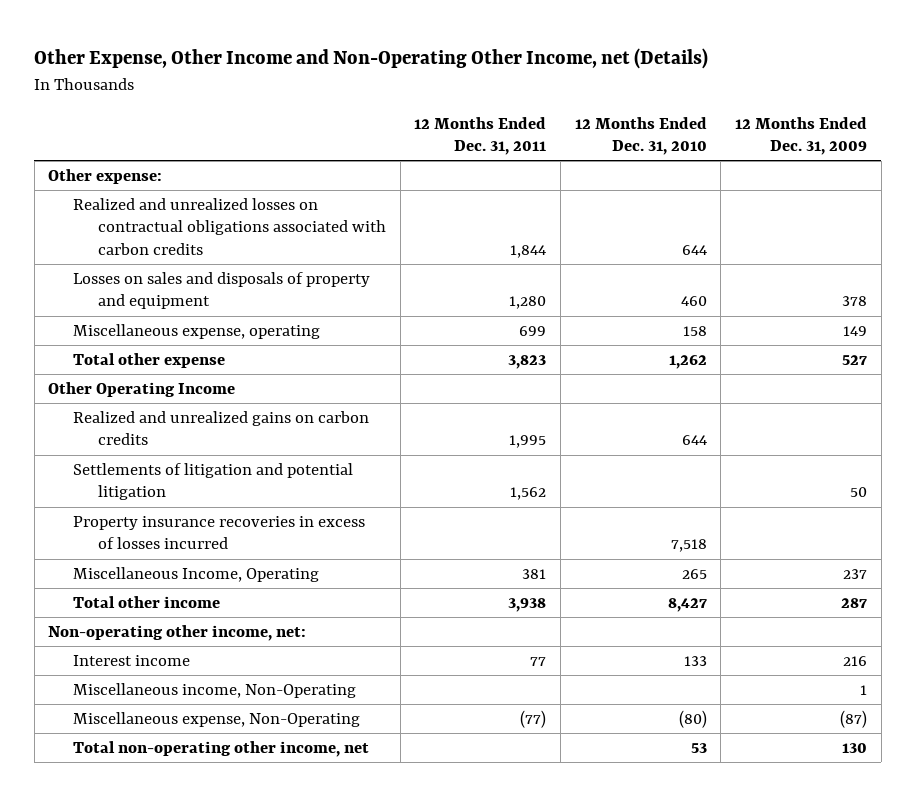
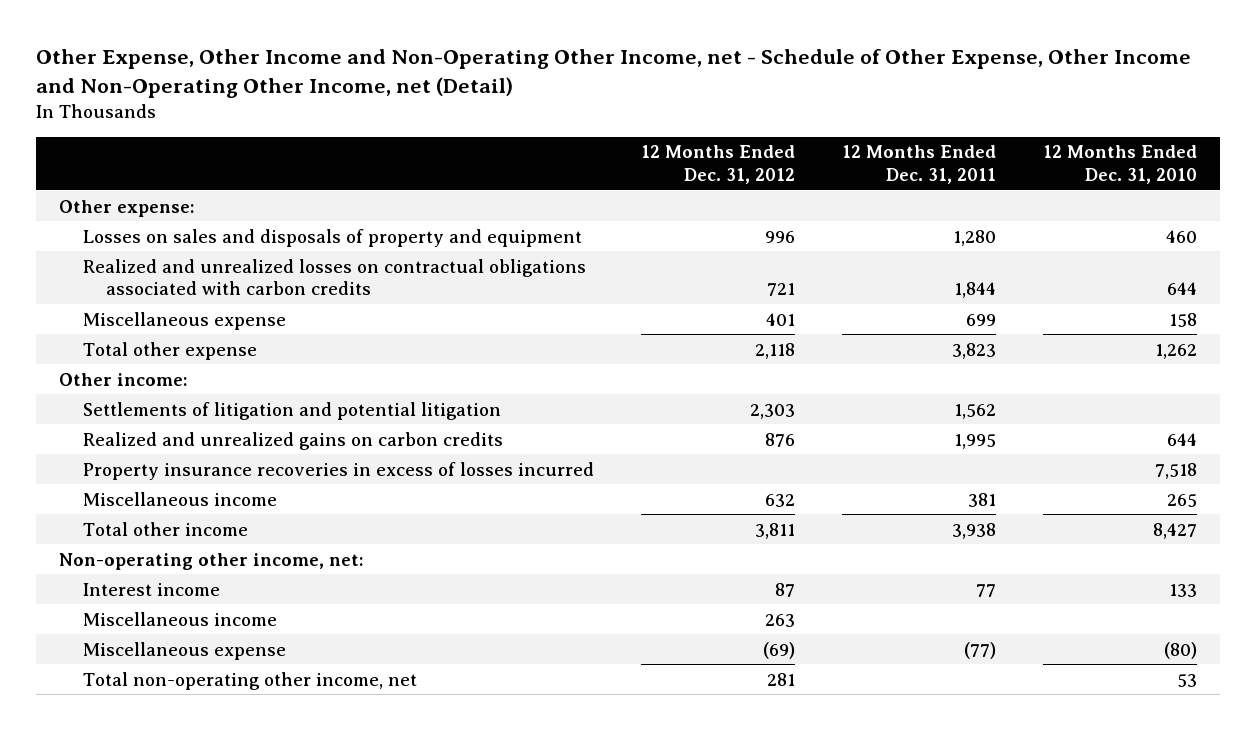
[34,47,709,69] Other Expense, Other Income and Non-Operating Other Income, net (Details) -> [35,49,1191,99] Other Expense, Other Income and Non-Operating Other Income, net - Schedule of Other Expense, Other Income and Non-Operating Other Income, net (Detail)
[734,116,867,156] 12 Months Ended Dec. 31, 2009 -> none
none -> [640,145,795,184] 12 Months Ended Dec. 31, 2012
[73,198,386,255] Realized and unrealized losses on contractual obligations associated with carbon credits -> [82,258,586,296] Realized and unrealized losses on contractual obligations associated with carbon credits
[73,324,321,340] Miscellaneous expense, operating -> [82,311,286,330] Miscellaneous expense
[48,382,236,398] Other Operating Income -> [59,372,189,386] Other income:
[73,411,370,446] Realized and unrealized gains on carbon credits -> [82,431,503,450] Realized and unrealized gains on carbon credits
[73,567,320,583] Miscellaneous Income, Operating -> [82,491,277,506] Miscellaneous income
[73,683,357,699] Miscellaneous income, Non-Operating -> [82,611,277,626] Miscellaneous income
[73,712,361,728] Miscellaneous expense, Non-Operating -> [82,641,286,660] Miscellaneous expense

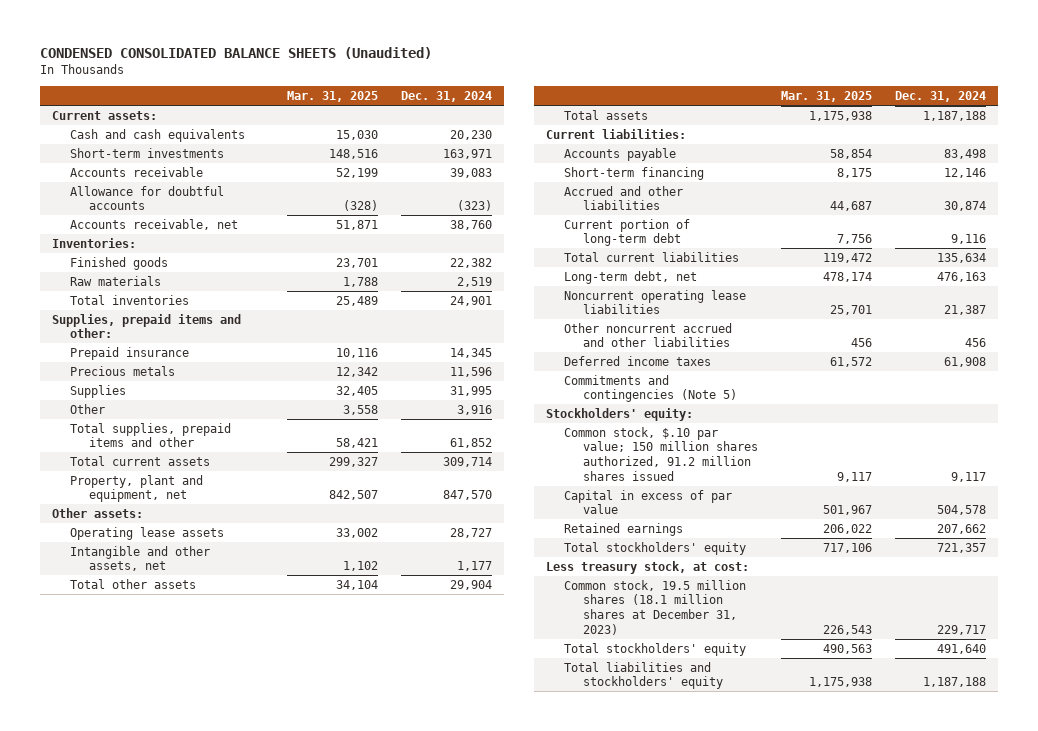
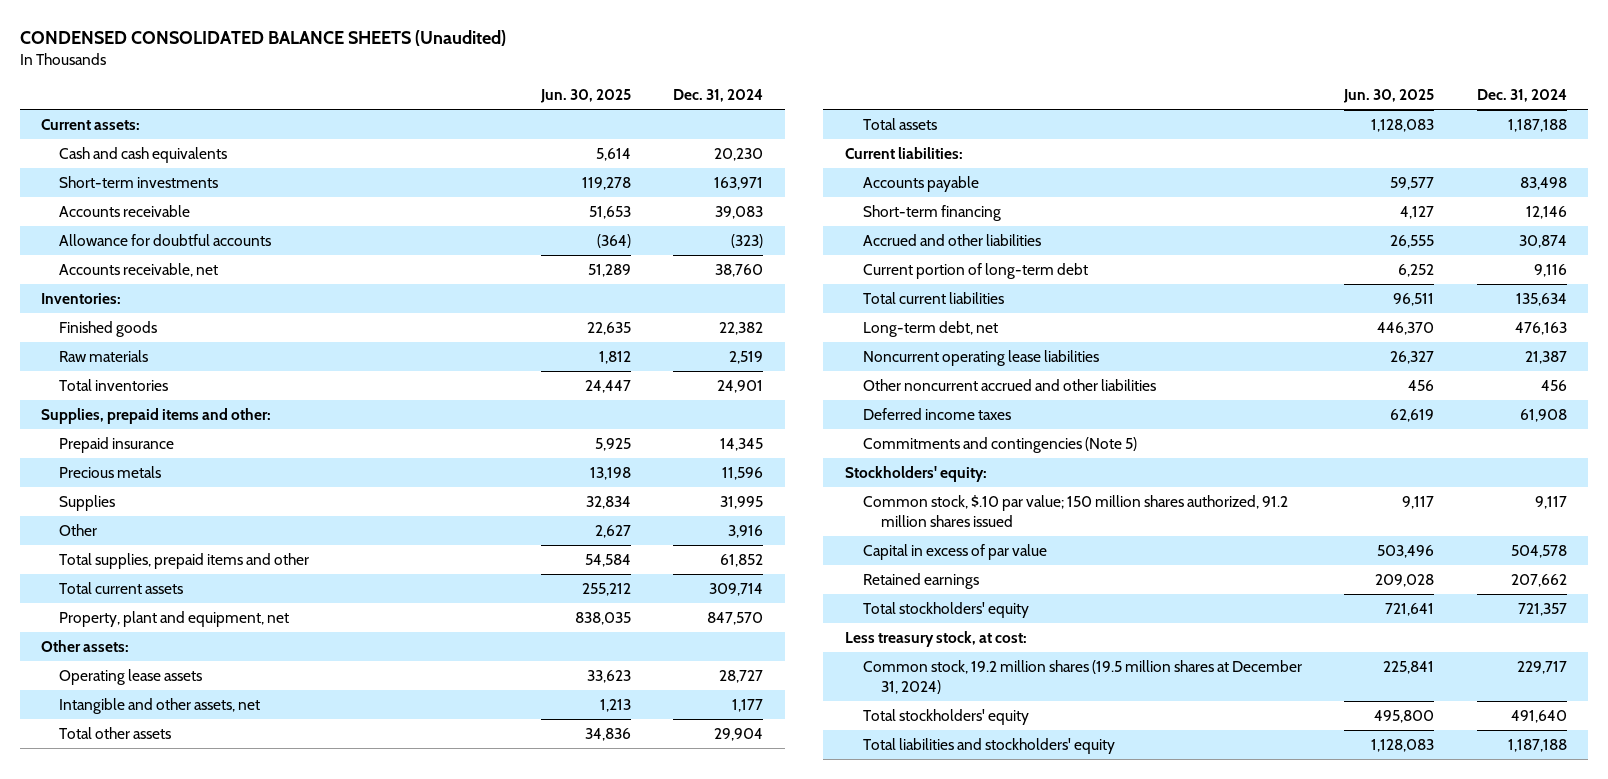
[287,91,379,103] Mar. 31, 2025 -> none
none -> [539,89,631,104] Jun. 30, 2025
[564,579,747,635] Common stock, 19.5 million shares (18.1 million shares at December 31, 2023) -> [862,659,1302,694] Common stock, 19.2 million shares (19.5 million shares at December 31, 2024)

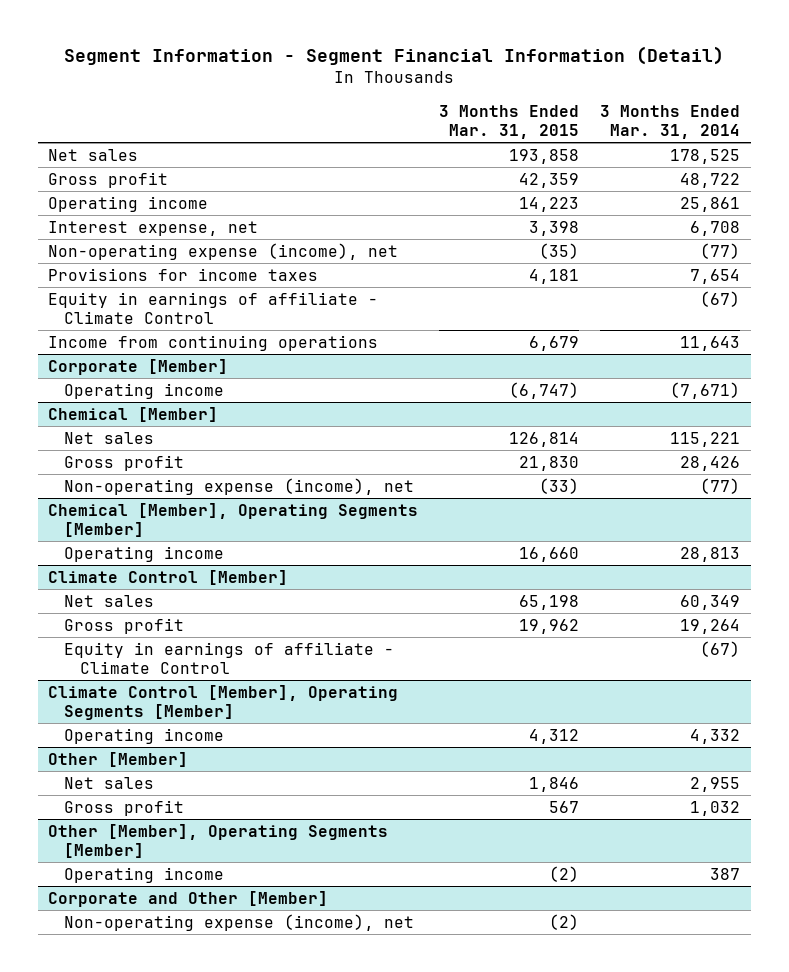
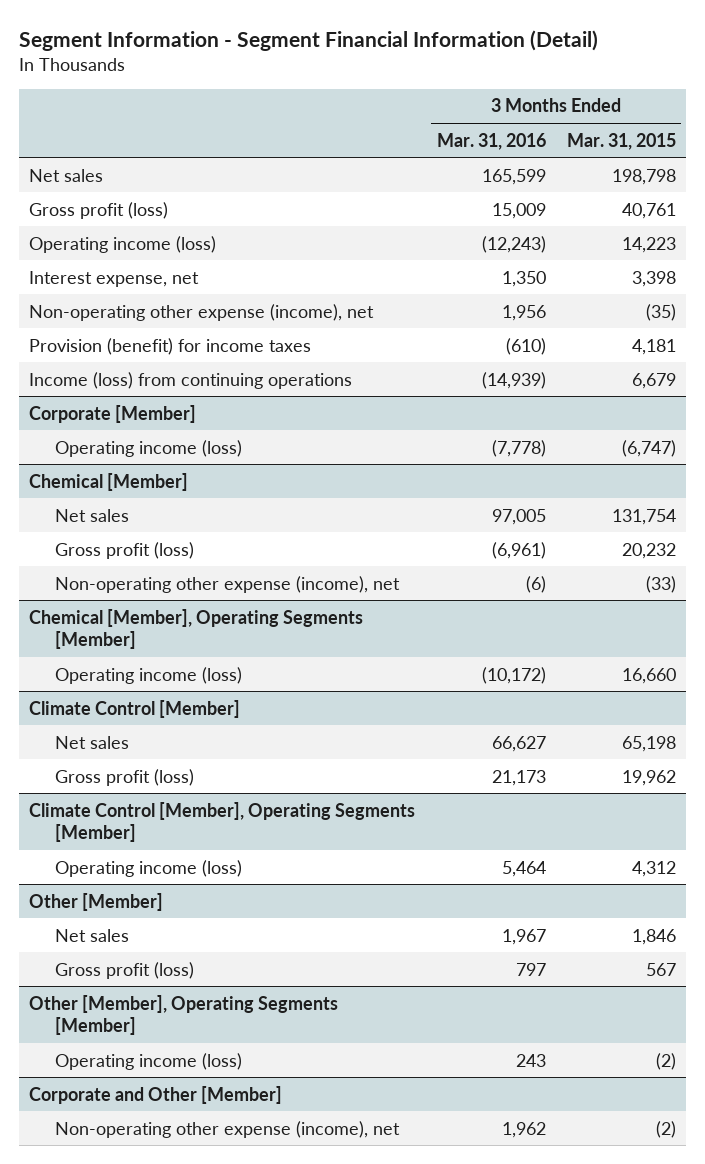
[600,104,741,139] 3 Months Ended Mar. 31, 2014 -> none
none -> [436,132,546,150] Mar. 31, 2016
[509,148,580,164] 193,858 -> [611,168,676,185] 198,798
[48,171,169,188] Gross profit -> [29,201,169,219] Gross profit (loss)
[519,172,580,188] 42,359 -> [621,202,676,219] 40,761
[48,195,209,212] Operating income -> [29,235,217,253] Operating income (loss)
[48,291,379,324] Equity in earnings of affiliate - Climate Control -> none
[48,242,399,260] Non-operating expense (income), net -> [29,303,375,321] Non-operating other expense (income), net
[48,267,319,281] Provisions for income taxes -> [29,337,312,355] Provision (benefit) for income taxes
[48,334,379,351] Income from continuing operations -> [29,371,353,389] Income (loss) from continuing operations
[64,382,225,399] Operating income -> [55,439,243,457] Operating income (loss)
[509,431,580,447] 126,814 -> [611,508,676,525] 131,754
[64,454,185,471] Gross profit -> [55,541,195,559] Gross profit (loss)
[519,455,580,471] 21,830 -> [621,542,676,559] 20,232
[64,477,415,495] Non-operating expense (income), net -> [55,575,401,593] Non-operating other expense (income), net
[64,545,225,562] Operating income -> [55,666,243,684] Operating income (loss)
[64,641,395,674] Equity in earnings of affiliate - Climate Control -> none
[64,617,185,634] Gross profit -> [55,768,195,786] Gross profit (loss)
[64,727,225,744] Operating income -> [55,859,243,877] Operating income (loss)
[64,799,185,816] Gross profit -> [55,961,195,979] Gross profit (loss)
[64,866,225,883] Operating income -> [55,1052,243,1070] Operating income (loss)
[64,913,415,931] Non-operating expense (income), net -> [55,1120,401,1138] Non-operating other expense (income), net

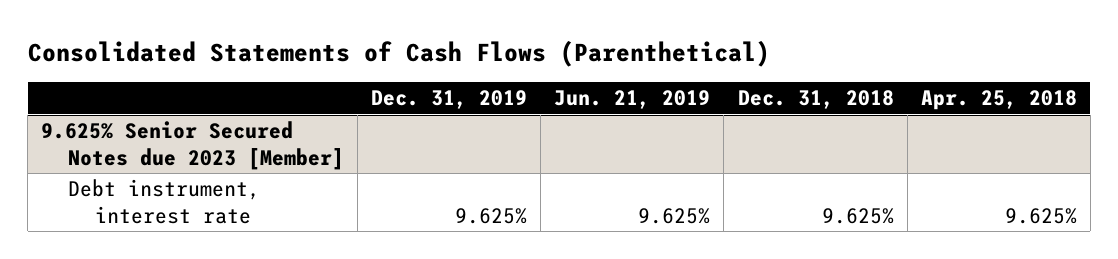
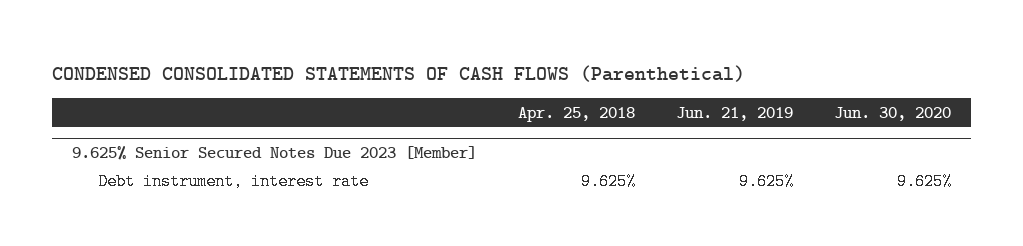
[27,39,770,67] Consolidated Statements of Cash Flows (Parenthetical) -> [51,64,745,82] CONDENSED CONSOLIDATED STATEMENTS OF CASH FLOWS (Parenthetical)
[371,90,528,110] Dec. 31, 2019 -> none
[737,90,894,110] Dec. 31, 2018 -> none
none -> [834,106,952,121] Jun. 30, 2020
[41,121,345,170] 9.625% Senior Secured Notes due 2023 [Member] -> [72,145,478,161] 9.625% Senior Secured Notes Due 2023 [Member]

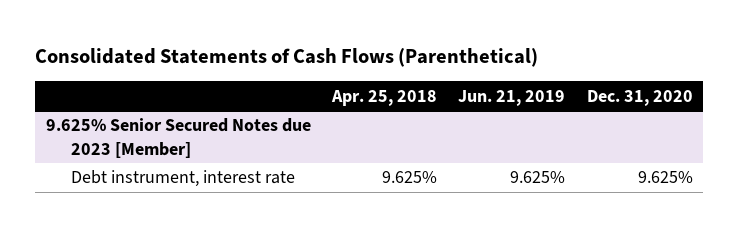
[51,64,745,82] CONDENSED CONSOLIDATED STATEMENTS OF CASH FLOWS (Parenthetical) -> [35,48,539,68] Consolidated Statements of Cash Flows (Parenthetical)
[834,106,952,121] Jun. 30, 2020 -> none
none -> [586,89,693,106] Dec. 31, 2020
[72,145,478,161] 9.625% Senior Secured Notes Due 2023 [Member] -> [46,118,312,158] 9.625% Senior Secured Notes due 2023 [Member]

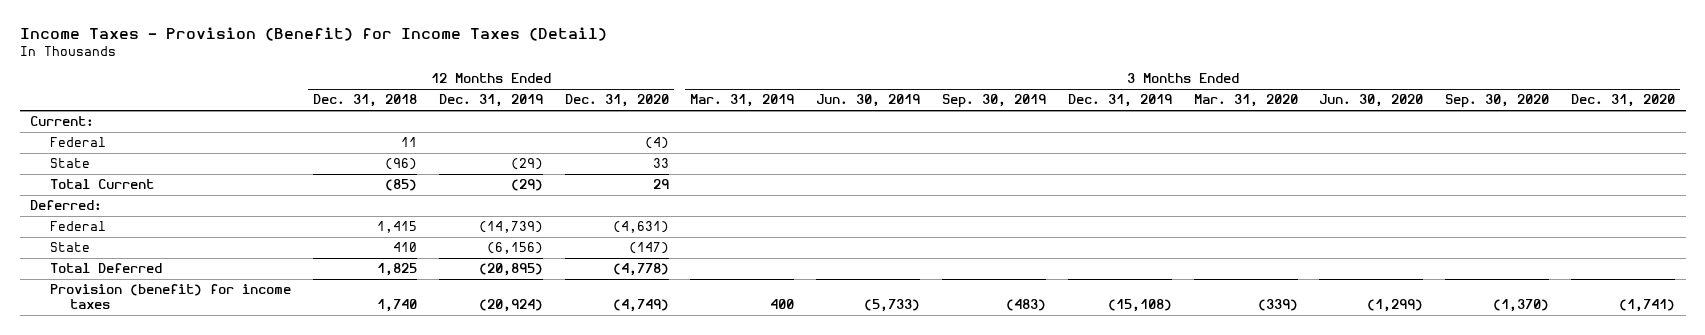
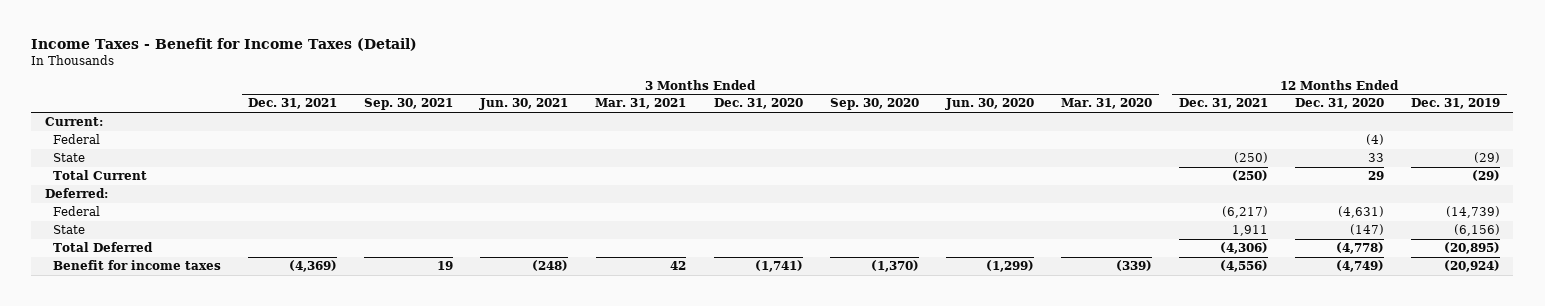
[19,26,607,41] Income Taxes - Provision (Benefit) for Income Taxes (Detail) -> [31,38,418,52] Income Taxes - Benefit for Income Taxes (Detail)
[312,94,417,108] Dec. 31, 2018 -> none
[690,94,795,108] Mar. 31, 2019 -> none
[816,94,921,108] Jun. 30, 2019 -> none
[941,94,1046,109] Sep. 30, 2019 -> none
[1067,94,1172,108] Dec. 31, 2019 -> none
none -> [248,98,338,110] Dec. 31, 2021
none -> [364,98,454,111] Sep. 30, 2021
none -> [479,98,569,111] Jun. 30, 2021
none -> [595,98,687,110] Mar. 31, 2021
none -> [1178,98,1268,110] Dec. 31, 2021
[50,284,292,310] Provision (benefit) for income taxes -> [53,260,222,271] Benefit for income taxes

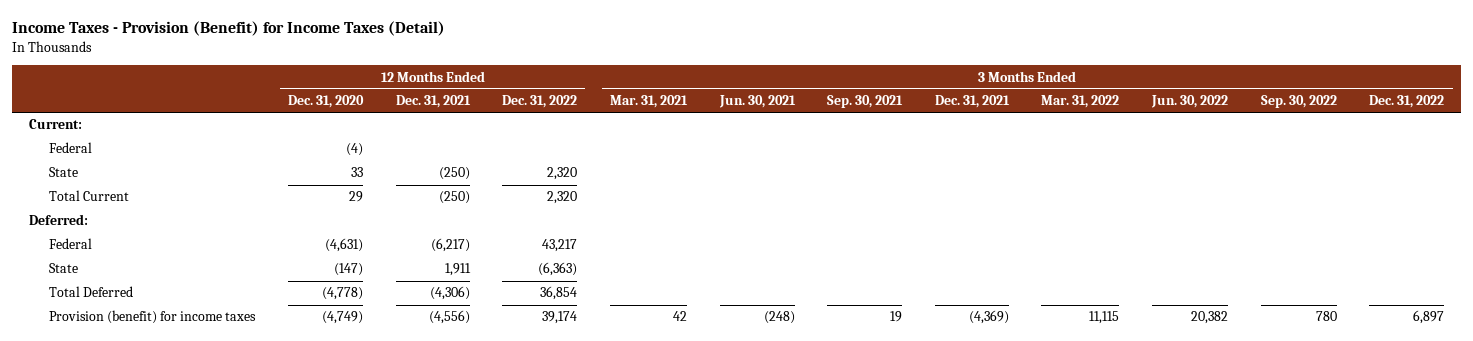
[31,38,418,52] Income Taxes - Benefit for Income Taxes (Detail) -> [12,21,446,37] Income Taxes - Provision (Benefit) for Income Taxes (Detail)
[713,98,803,110] Dec. 31, 2020 -> none
[829,98,919,111] Sep. 30, 2020 -> none
[944,98,1034,111] Jun. 30, 2020 -> none
[1060,98,1152,110] Mar. 31, 2020 -> none
[1410,98,1500,110] Dec. 31, 2019 -> none
none -> [502,95,578,109] Dec. 31, 2022
none -> [1041,95,1120,109] Mar. 31, 2022
none -> [1151,95,1229,109] Jun. 30, 2022
none -> [1260,95,1337,109] Sep. 30, 2022
none -> [1369,95,1445,109] Dec. 31, 2022
[53,260,222,271] Benefit for income taxes -> [49,310,257,325] Provision (benefit) for income taxes

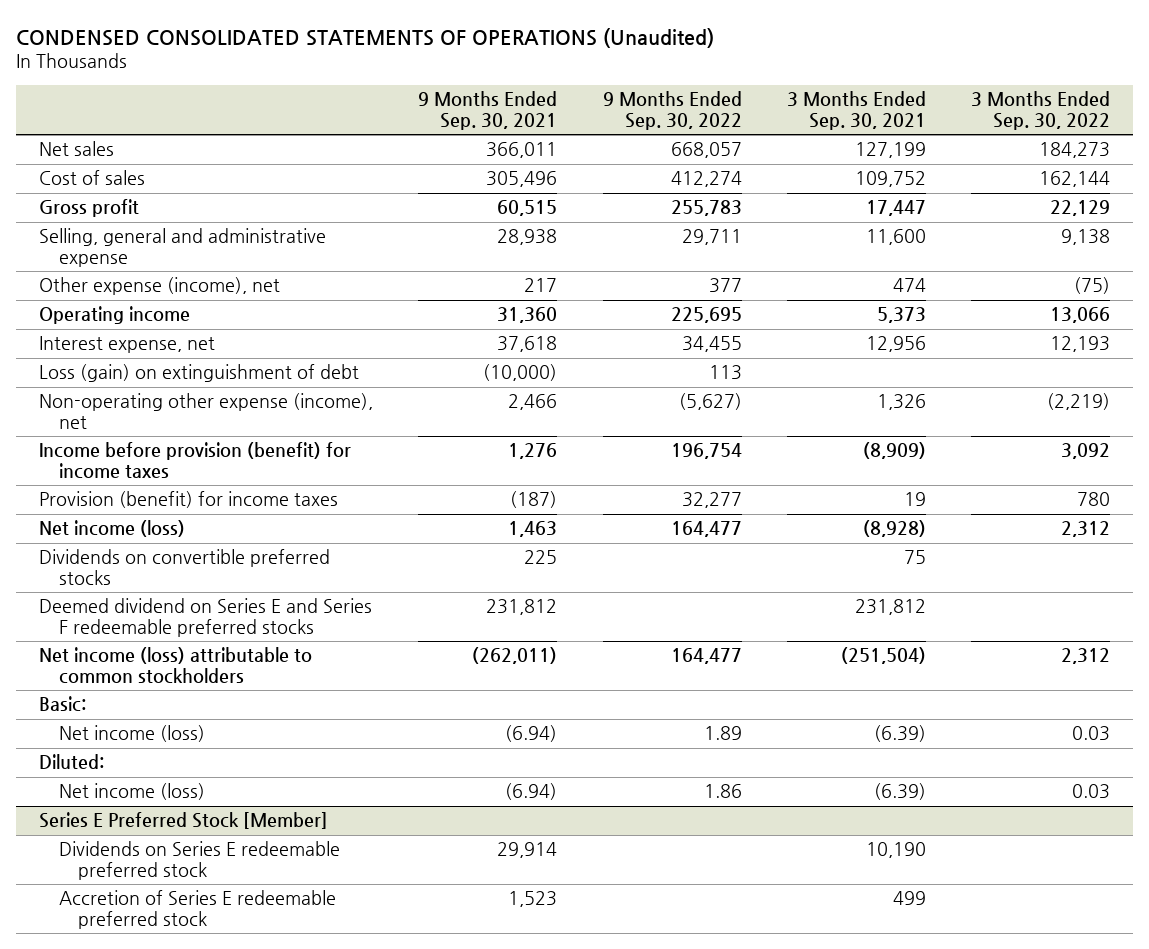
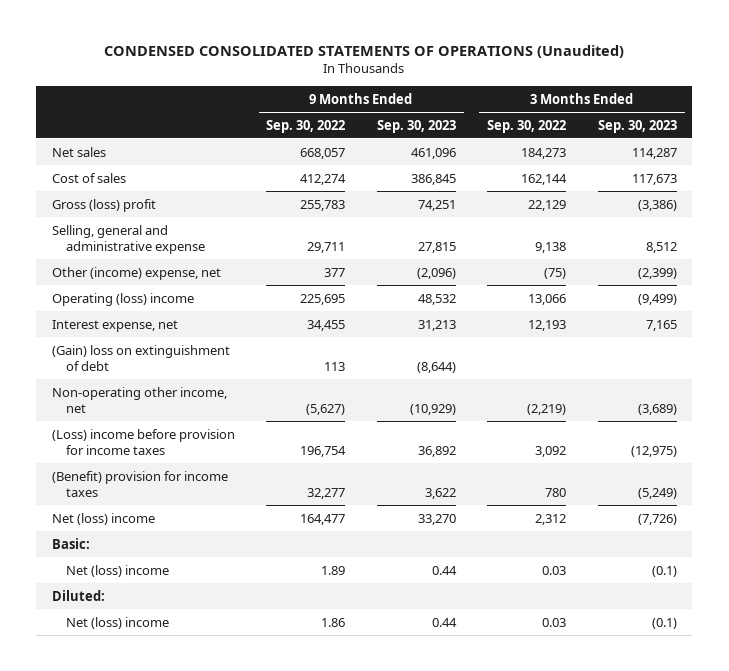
[418,91,558,130] 9 Months Ended Sep. 30, 2021 -> none
[786,91,926,130] 3 Months Ended Sep. 30, 2021 -> none
none -> [376,119,456,133] Sep. 30, 2023
none -> [597,119,677,133] Sep. 30, 2023
[39,199,140,218] Gross profit -> [51,198,156,212] Gross (loss) profit
[39,277,281,296] Other expense (income), net -> [51,266,221,280] Other (income) expense, net
[39,306,191,325] Operating income -> [51,292,194,306] Operating (loss) income
[39,549,331,586] Dividends on convertible preferred stocks -> none
[39,598,373,638] Deemed dividend on Series E and Series F redeemable preferred stocks -> none
[39,647,313,685] Net income (loss) attributable to common stockholders -> none
[39,364,360,383] Loss (gain) on extinguishment of debt -> [51,344,230,372] (Gain) loss on extinguishment of debt
[39,393,374,430] Non-operating other expense (income), net -> [51,386,227,414] Non-operating other income, net
[39,442,352,480] Income before provision (benefit) for income taxes -> [51,428,235,456] (Loss) income before provision for income taxes
[39,491,339,509] Provision (benefit) for income taxes -> [51,470,228,498] (Benefit) provision for income taxes
[39,520,186,538] Net income (loss) -> [51,512,155,525] Net (loss) income
[58,725,205,743] Net income (loss) -> [66,564,170,577] Net (loss) income
[39,812,329,830] Series E Preferred Stock [Member] -> none
[58,841,340,881] Dividends on Series E redeemable preferred stock -> none
[58,890,336,930] Accretion of Series E redeemable preferred stock -> none
[58,783,205,801] Net income (loss) -> [66,616,170,629] Net (loss) income

